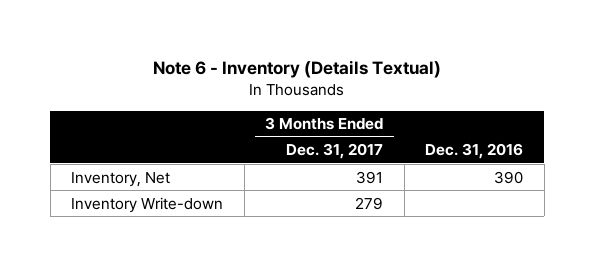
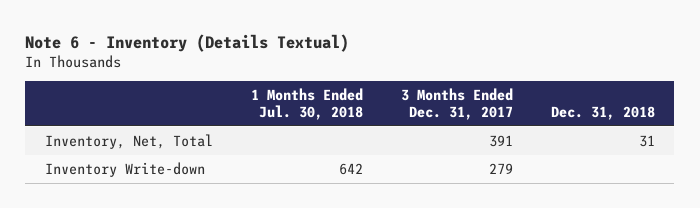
[425,143,524,160] Dec. 31, 2016 -> none
none -> [250,87,363,121] 1 Months Ended Jul. 30, 2018
none -> [551,106,656,121] Dec. 31, 2018
[71,171,171,187] Inventory, Net -> [44,133,213,149] Inventory, Net, Total

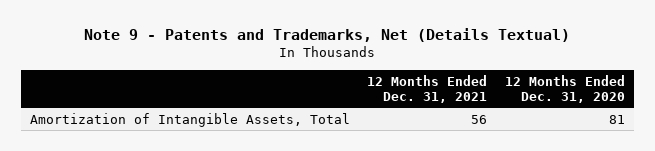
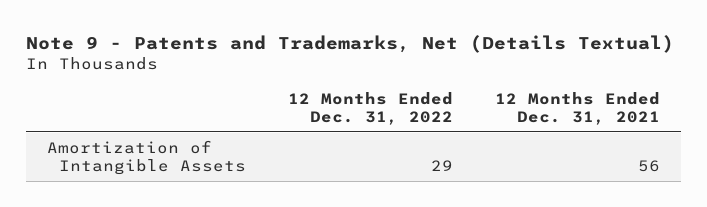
[505,74,626,103] 12 Months Ended Dec. 31, 2020 -> none
none -> [287,92,453,126] 12 Months Ended Dec. 31, 2022
[29,112,350,127] Amortization of Intangible Assets, Total -> [47,139,246,175] Amortization of Intangible Assets

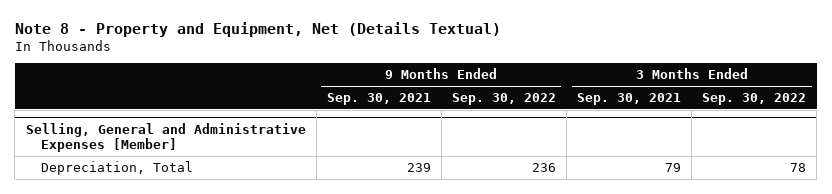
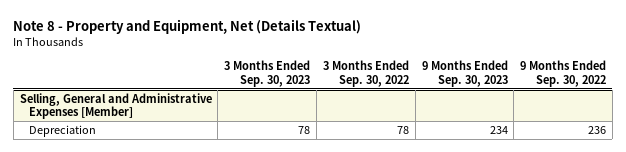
[326,93,431,106] Sep. 30, 2021 -> none
[577,93,682,106] Sep. 30, 2021 -> none
none -> [224,60,311,87] 3 Months Ended Sep. 30, 2023
none -> [421,60,508,87] 9 Months Ended Sep. 30, 2023
[40,160,193,175] Depreciation, Total -> [29,125,97,138] Depreciation

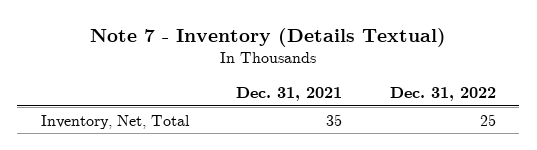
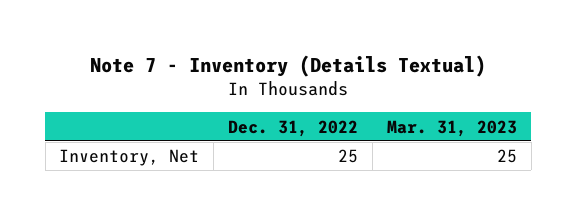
[236,86,343,101] Dec. 31, 2021 -> none
none -> [386,119,517,137] Mar. 31, 2023
[40,114,190,129] Inventory, Net, Total -> [59,149,200,167] Inventory, Net

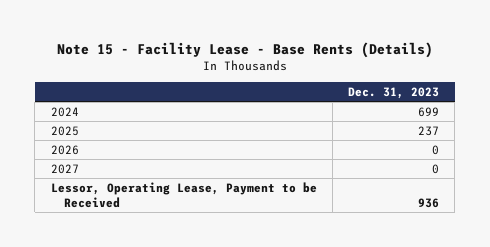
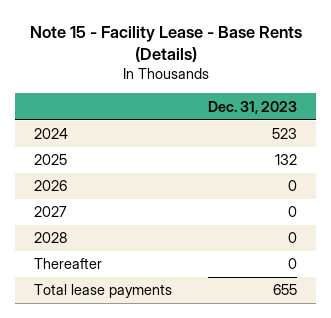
[418,106,440,117] 699 -> [272,128,298,140] 523
[418,125,440,136] 237 -> [275,154,298,166] 132
none -> [33,232,67,244] 2028
none -> [33,258,102,270] Thereafter
[50,181,317,209] Lessor, Operating Lease, Payment to be Received -> [33,284,172,299] Total lease payments
[418,198,440,209] 936 -> [273,284,298,296] 655

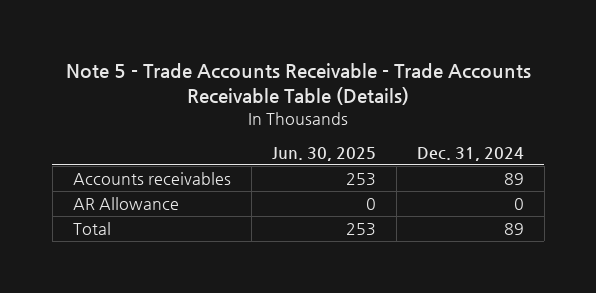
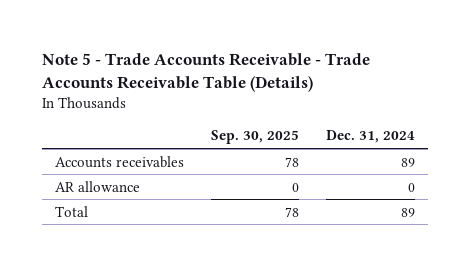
[271,146,376,161] Jun. 30, 2025 -> none
none -> [211,130,300,145] Sep. 30, 2025
[72,197,179,211] AR Allowance -> [55,180,141,192] AR allowance

